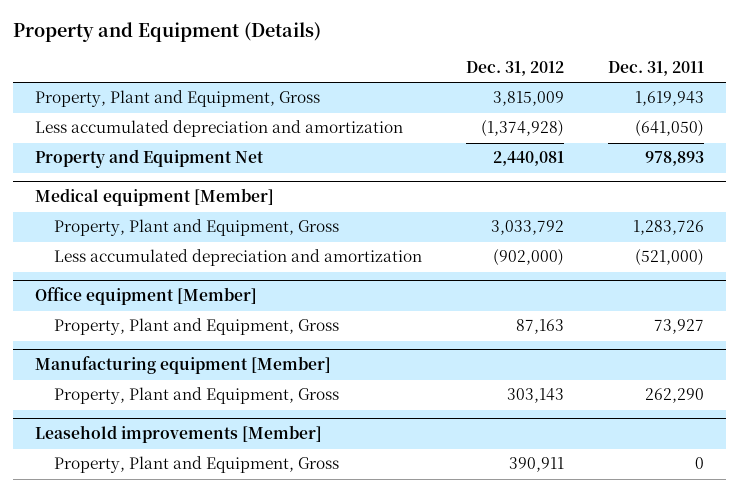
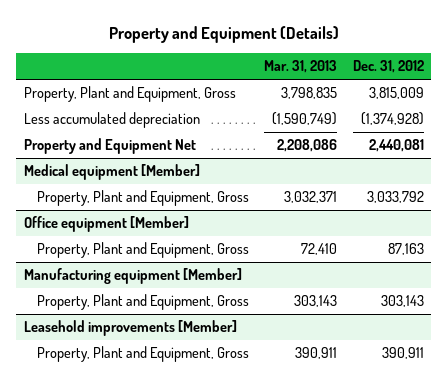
[608,60,705,76] Dec. 31, 2011 -> none
none -> [264,60,338,74] Mar. 31, 2013
[34,120,403,138] Less accumulated depreciation and amortization -> [23,112,200,129] Less accumulated depreciation
[54,249,423,267] Less accumulated depreciation and amortization -> none

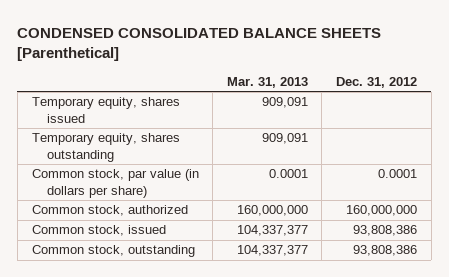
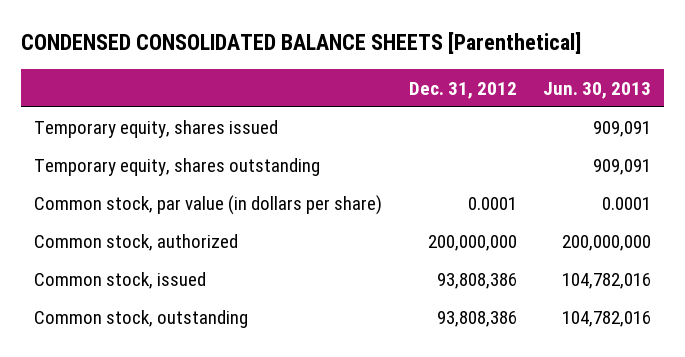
[226,76,308,88] Mar. 31, 2013 -> none
none -> [543,81,652,99] Jun. 30, 2013
[346,205,418,217] 160,000,000 -> [427,234,517,251] 200,000,000

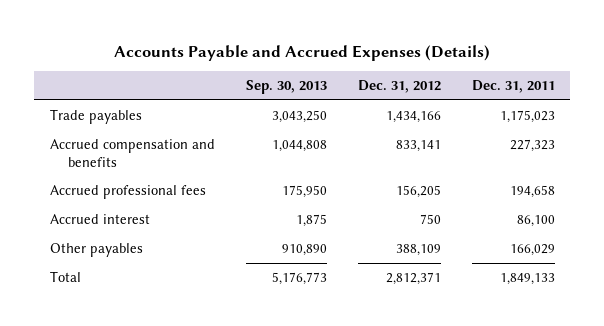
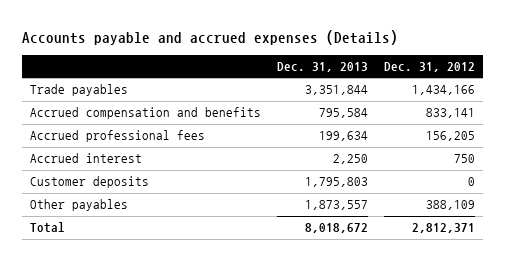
[114,44,491,61] Accounts Payable and Accrued Expenses (Details) -> [21,29,398,45] Accounts payable and accrued expenses (Details)
[245,80,327,95] Sep. 30, 2013 -> none
[471,80,555,94] Dec. 31, 2011 -> none
none -> [277,62,369,73] Dec. 31, 2013
none -> [29,176,149,189] Customer deposits

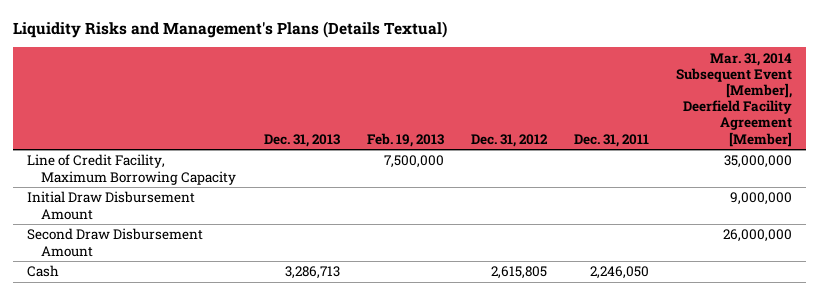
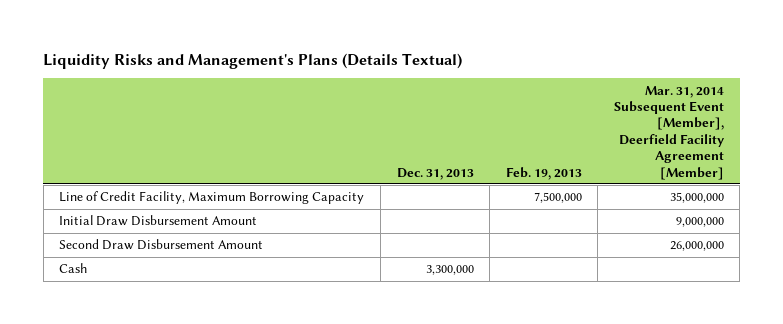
[471,133,549,147] Dec. 31, 2012 -> none
[574,133,650,147] Dec. 31, 2011 -> none
[284,266,340,280] 3,286,713 -> [425,265,474,276] 3,300,000

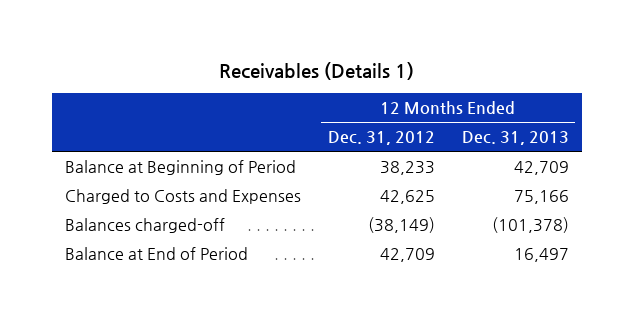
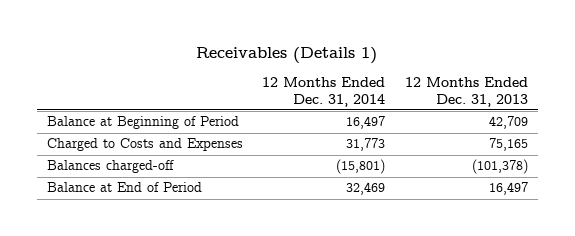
[328,131,436,146] Dec. 31, 2012 -> none
none -> [262,76,386,107] 12 Months Ended Dec. 31, 2014
[513,190,569,205] 75,166 -> [488,138,528,152] 75,165

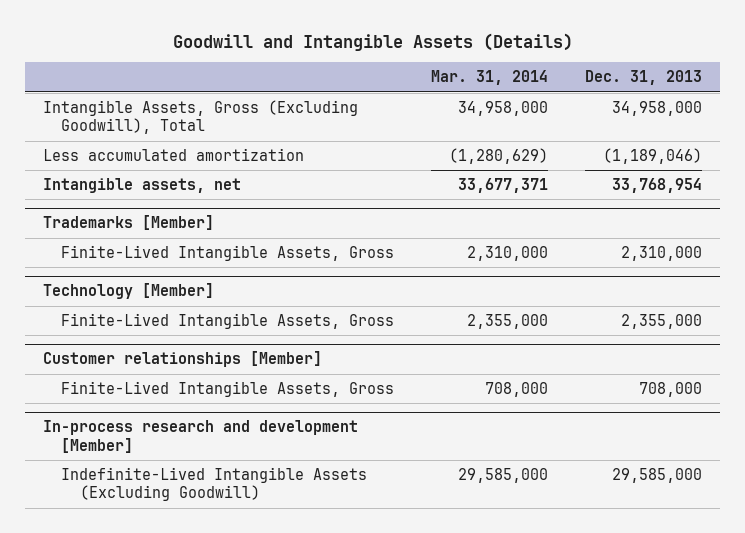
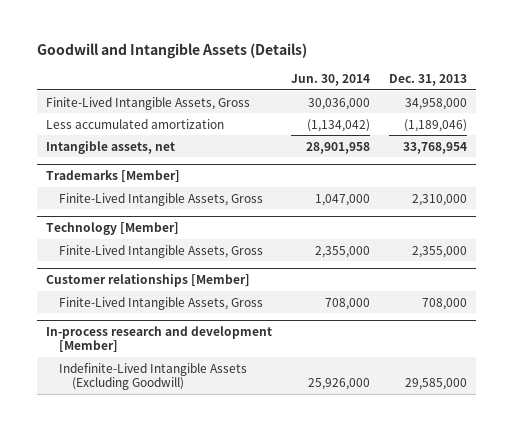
[431,70,549,86] Mar. 31, 2014 -> none
none -> [291,73,371,86] Jun. 30, 2014
[43,100,359,135] Intangible Assets, Gross (Excluding Goodwill), Total -> [46,96,251,110] Finite-Lived Intangible Assets, Gross

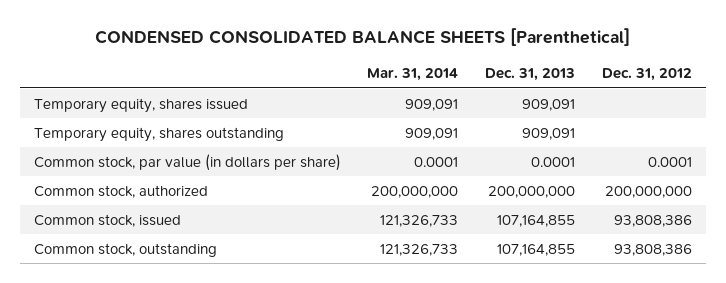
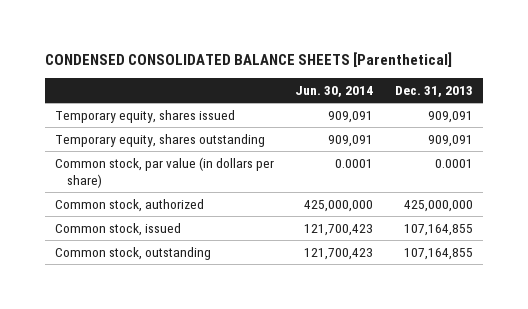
[367,68,459,82] Mar. 31, 2014 -> none
[602,68,693,82] Dec. 31, 2012 -> none
none -> [295,86,374,98] Jun. 30, 2014
[488,185,576,198] 200,000,000 -> [403,199,473,212] 425,000,000

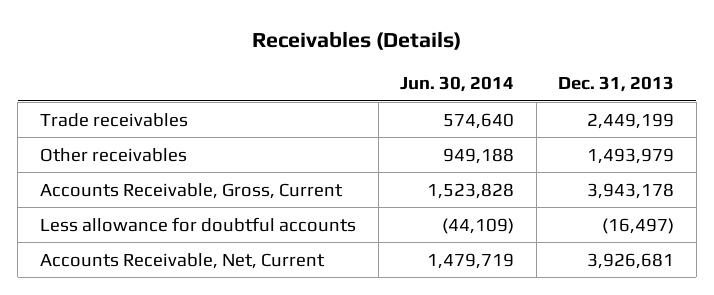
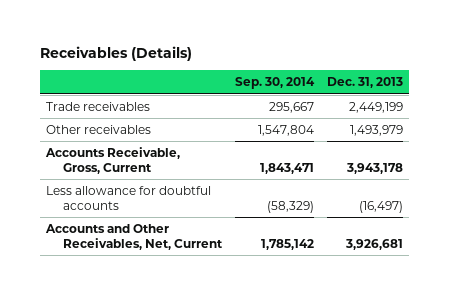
[400,76,515,93] Jun. 30, 2014 -> none
none -> [234,77,315,90] Sep. 30, 2014
[40,252,326,269] Accounts Receivable, Net, Current -> [45,223,223,250] Accounts and Other Receivables, Net, Current

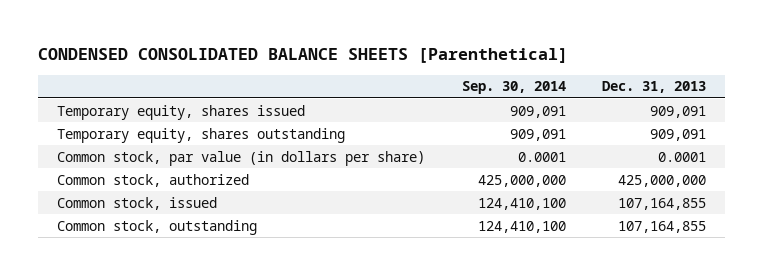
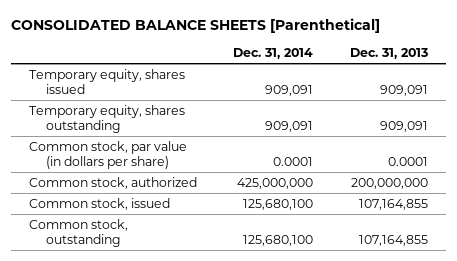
[38,48,569,64] CONDENSED CONSOLIDATED BALANCE SHEETS [Parenthetical] -> [10,18,380,34] CONSOLIDATED BALANCE SHEETS [Parenthetical]
[461,81,566,95] Sep. 30, 2014 -> none
none -> [233,48,314,60] Dec. 31, 2014
[618,174,707,187] 425,000,000 -> [350,177,428,189] 200,000,000

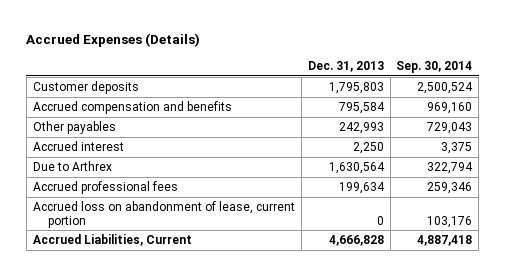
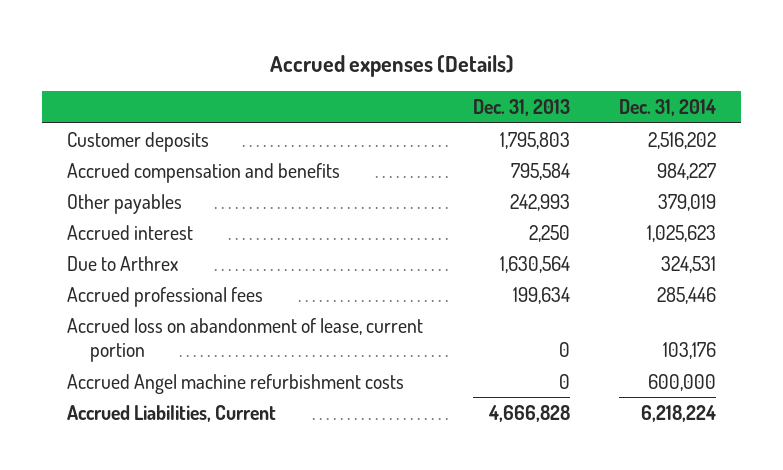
[26,33,201,48] Accrued Expenses (Details) -> [269,55,514,78] Accrued expenses (Details)
[396,61,473,74] Sep. 30, 2014 -> none
none -> [619,99,717,117] Dec. 31, 2014
none -> [67,373,405,394] Accrued Angel machine refurbishment costs

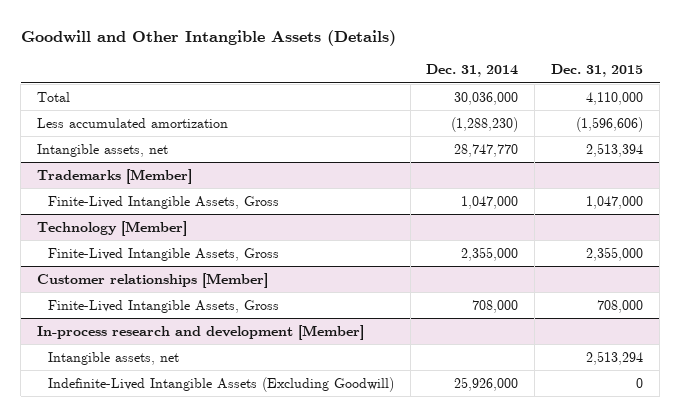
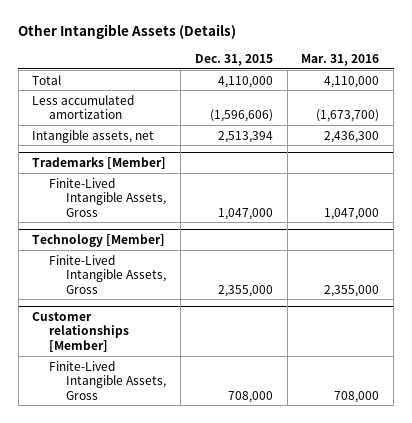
[20,30,396,47] Goodwill and Other Intangible Assets (Details) -> [18,24,237,40] Other Intangible Assets (Details)
[426,64,519,78] Dec. 31, 2014 -> none
none -> [301,53,380,66] Mar. 31, 2016
[36,325,364,341] In-process research and development [Member] -> none
[47,352,179,366] Intangible assets, net -> none
[47,377,394,393] Indefinite-Lived Intangible Assets (Excluding Goodwill) -> none

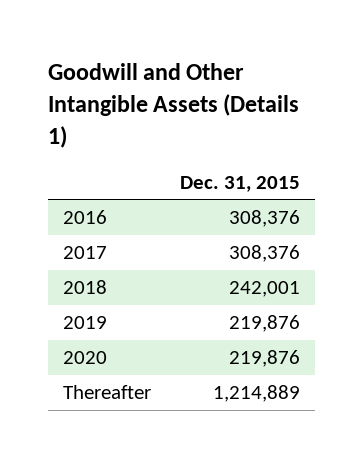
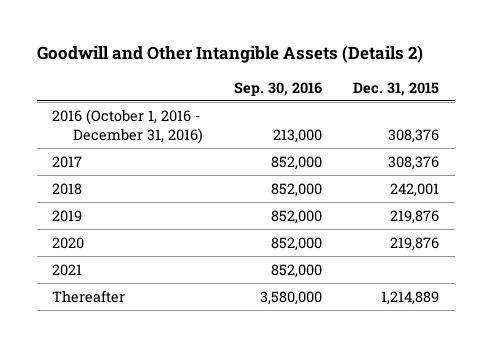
[47,62,299,148] Goodwill and Other Intangible Assets (Details 1) -> [36,45,423,64] Goodwill and Other Intangible Assets (Details 2)
none -> [234,81,323,96] Sep. 30, 2016
[62,210,107,225] 2016 -> [52,108,203,144] 2016 (October 1, 2016 - December 31, 2016)
none -> [52,263,83,276] 2021

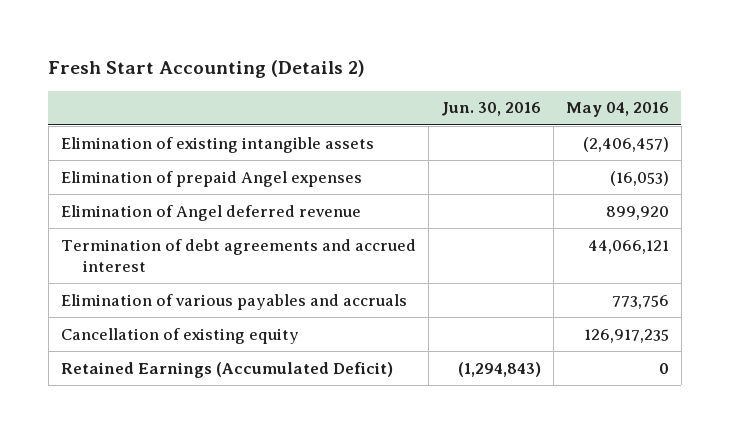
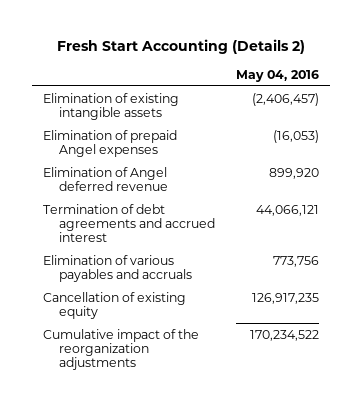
[440,102,541,117] Jun. 30, 2016 -> none
[60,361,393,378] Retained Earnings (Accumulated Deficit) -> none
none -> [42,328,199,371] Cumulative impact of the reorganization adjustments

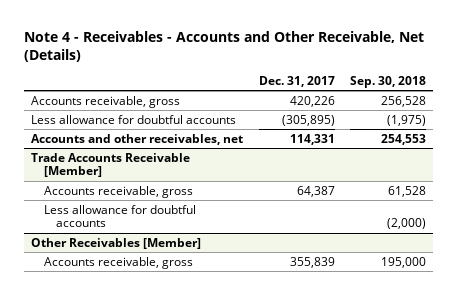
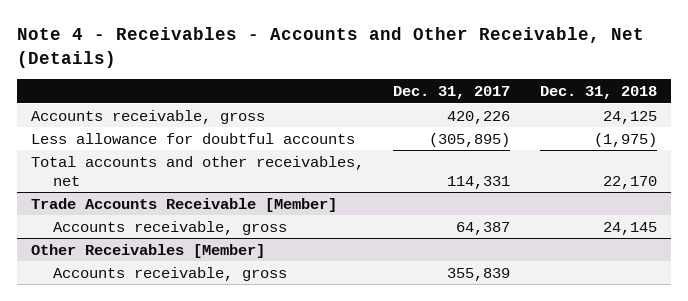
[349,76,426,89] Sep. 30, 2018 -> none
none -> [539,86,657,100] Dec. 31, 2018
[31,133,244,145] Accounts and other receivables, net -> [31,155,365,186] Total accounts and other receivables, net
[43,204,196,228] Less allowance for doubtful accounts -> none

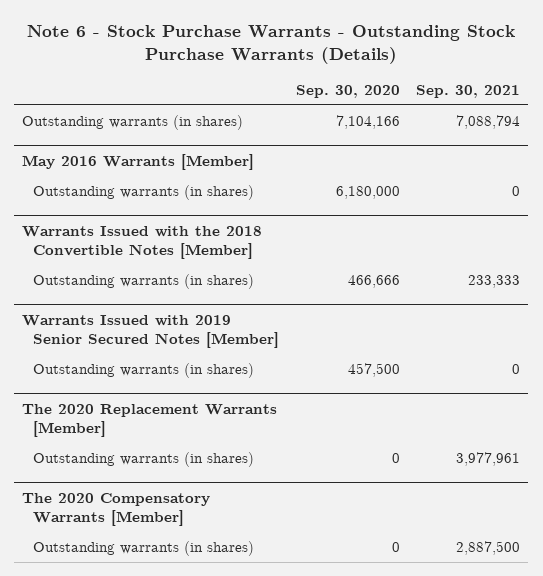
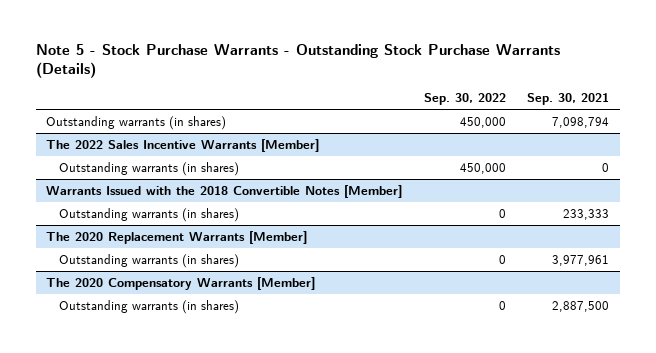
[27,25,516,64] Note 6 - Stock Purchase Warrants - Outstanding Stock Purchase Warrants (Details) -> [35,44,560,79] Note 5 - Stock Purchase Warrants - Outstanding Stock Purchase Warrants (Details)
[295,84,400,98] Sep. 30, 2020 -> none
none -> [423,93,506,106] Sep. 30, 2022
[22,153,255,170] May 2016 Warrants [Member] -> none
[456,115,521,130] 7,088,794 -> [552,116,610,128] 7,098,794
none -> [46,138,320,152] The 2022 Sales Incentive Warrants [Member]
[22,314,280,348] Warrants Issued with 2019 Senior Secured Notes [Member] -> none
[33,363,255,379] Outstanding warrants (in shares) -> none

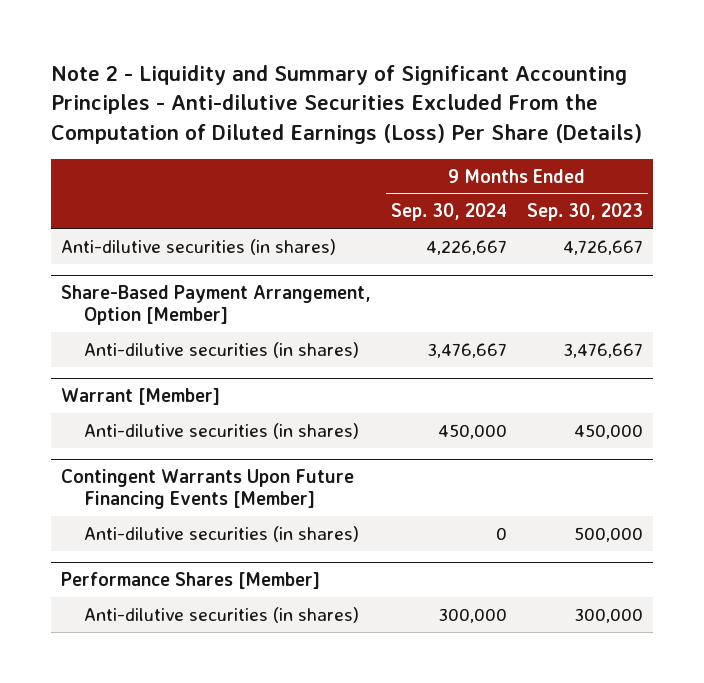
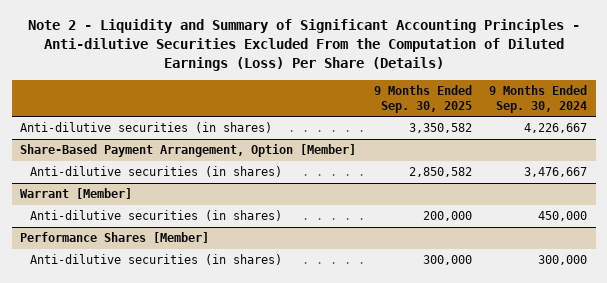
[527,203,644,222] Sep. 30, 2023 -> none
none -> [373,85,472,113] 9 Months Ended Sep. 30, 2025
[61,468,355,509] Contingent Warrants Upon Future Financing Events [Member] -> none
[83,525,359,542] Anti-dilutive securities (in shares) -> none

